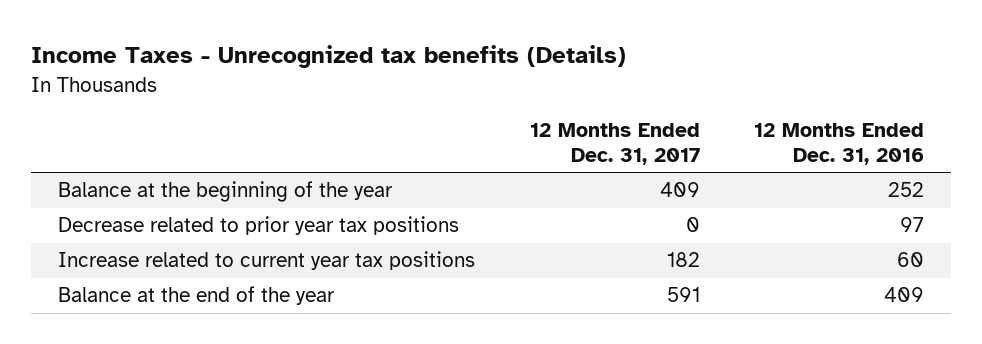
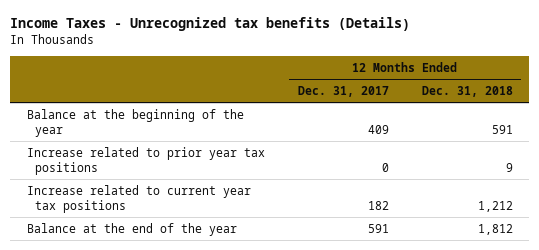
[753,122,924,166] 12 Months Ended Dec. 31, 2016 -> none
none -> [421,85,513,97] Dec. 31, 2018
[58,216,460,236] Decrease related to prior year tax positions -> [26,146,265,175] Increase related to prior year tax positions

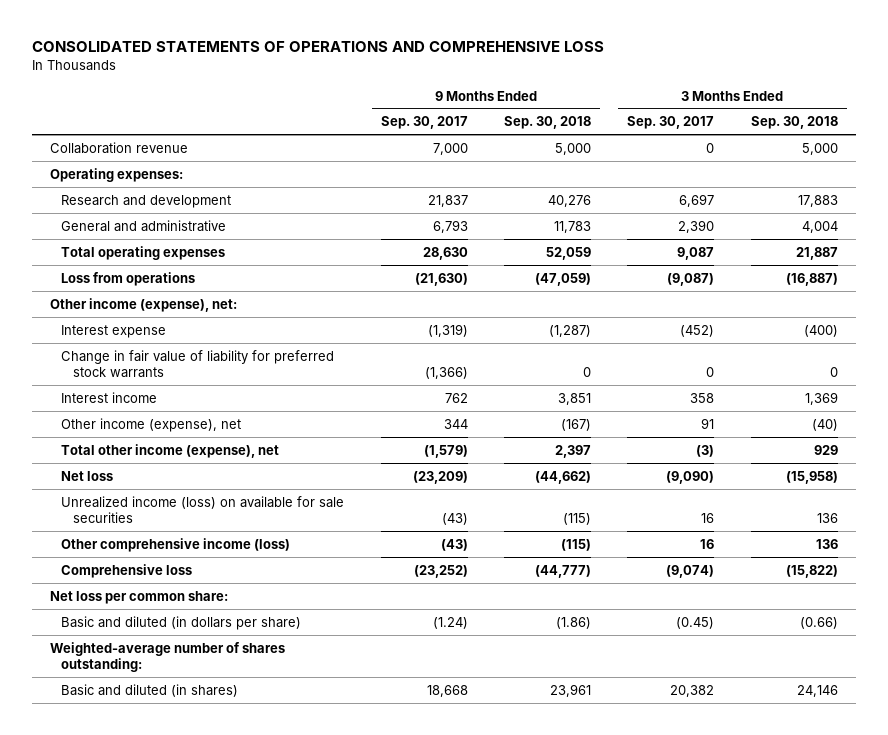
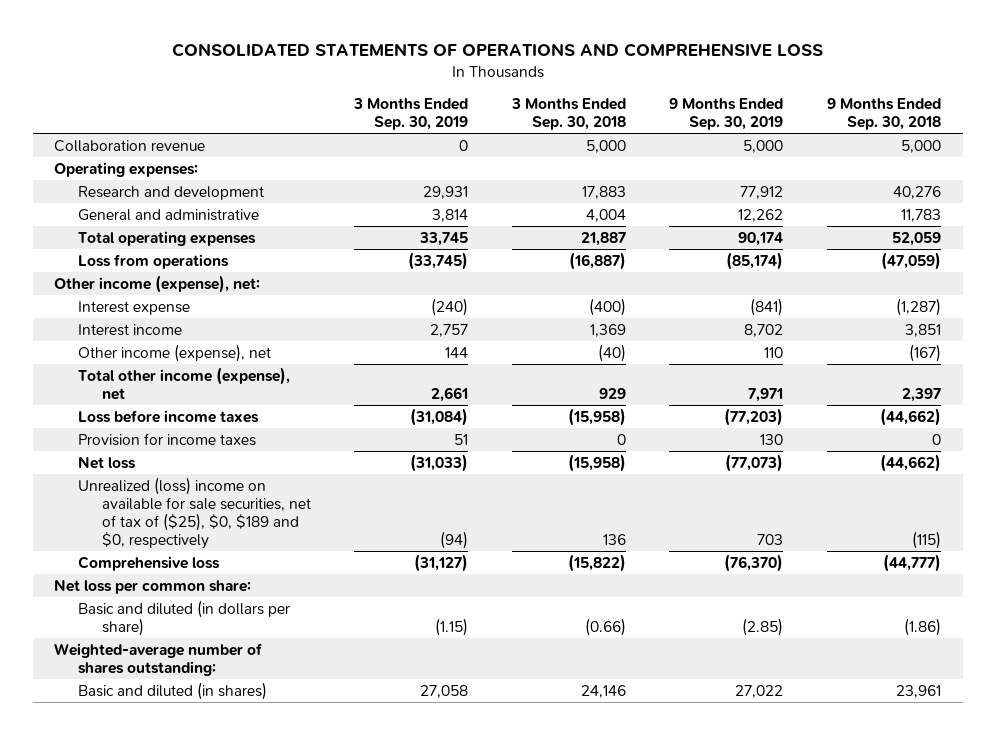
[380,116,468,130] Sep. 30, 2017 -> none
[627,116,715,130] Sep. 30, 2017 -> none
none -> [353,97,469,130] 3 Months Ended Sep. 30, 2019
none -> [669,97,784,130] 9 Months Ended Sep. 30, 2019
[61,349,335,378] Change in fair value of liability for preferred stock warrants -> none
none -> [78,409,260,423] Loss before income taxes
none -> [78,432,257,446] Provision for income taxes
[61,537,291,552] Other comprehensive income (loss) -> none
[61,495,345,523] Unrealized income (loss) on available for sale securities -> [78,476,311,550] Unrealized (loss) income on available for sale securities, net of tax of ($25), $0, $189 and $0, respectively

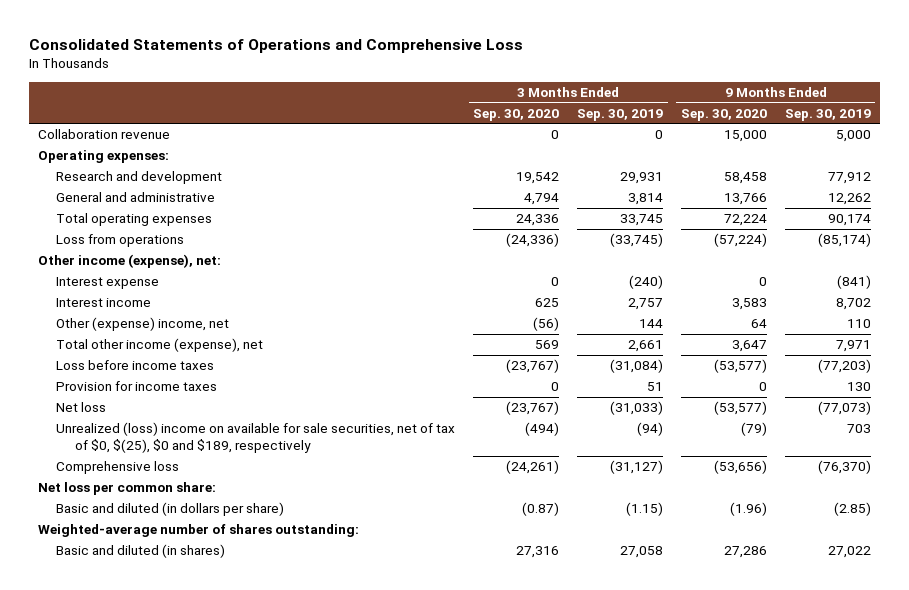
[171,43,823,58] CONSOLIDATED STATEMENTS OF OPERATIONS AND COMPREHENSIVE LOSS -> [29,39,524,54] Consolidated Statements of Operations and Comprehensive Loss
[510,97,626,130] 3 Months Ended Sep. 30, 2018 -> none
[826,97,941,130] 9 Months Ended Sep. 30, 2018 -> none
none -> [473,108,560,121] Sep. 30, 2020
none -> [680,108,767,121] Sep. 30, 2020
[78,343,272,362] Other income (expense), net -> [56,317,230,332] Other (expense) income, net
[78,476,311,550] Unrealized (loss) income on available for sale securities, net of tax of ($25), $0, $189 and $0, respectively -> [56,422,456,454] Unrealized (loss) income on available for sale securities, net of tax of $0, $(25), $0 and $189, respectively

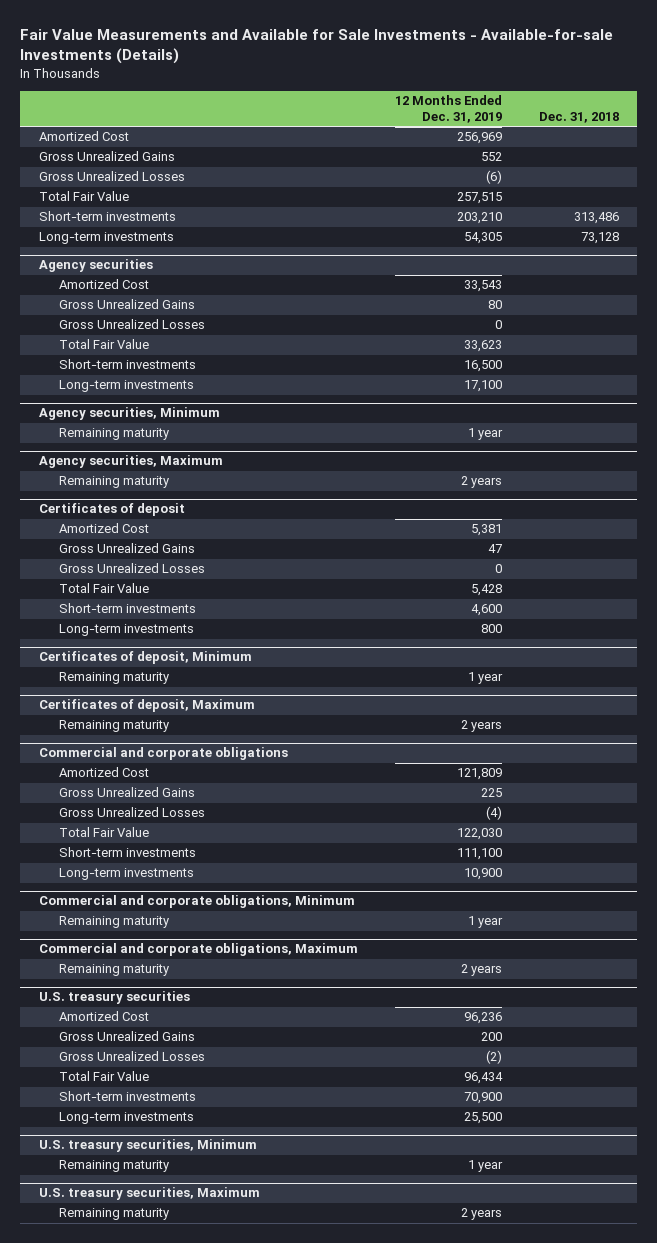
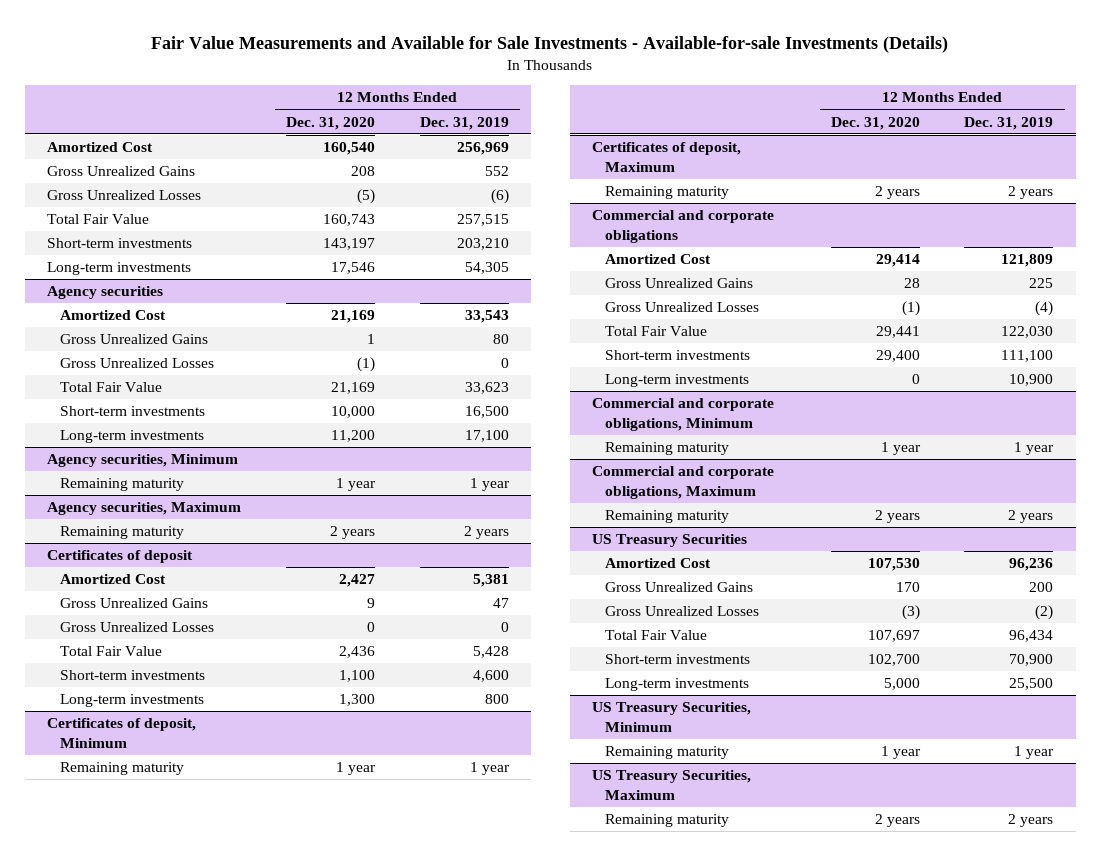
[538,111,619,123] Dec. 31, 2018 -> none
none -> [285,116,375,130] Dec. 31, 2020
[38,991,190,1005] U.S. treasury securities -> [592,534,748,548] US Treasury Securities
[38,1139,257,1153] U.S. treasury securities, Minimum -> [592,702,752,732] US Treasury Securities, Minimum
[38,1187,260,1201] U.S. treasury securities, Maximum -> [592,770,752,800] US Treasury Securities, Maximum

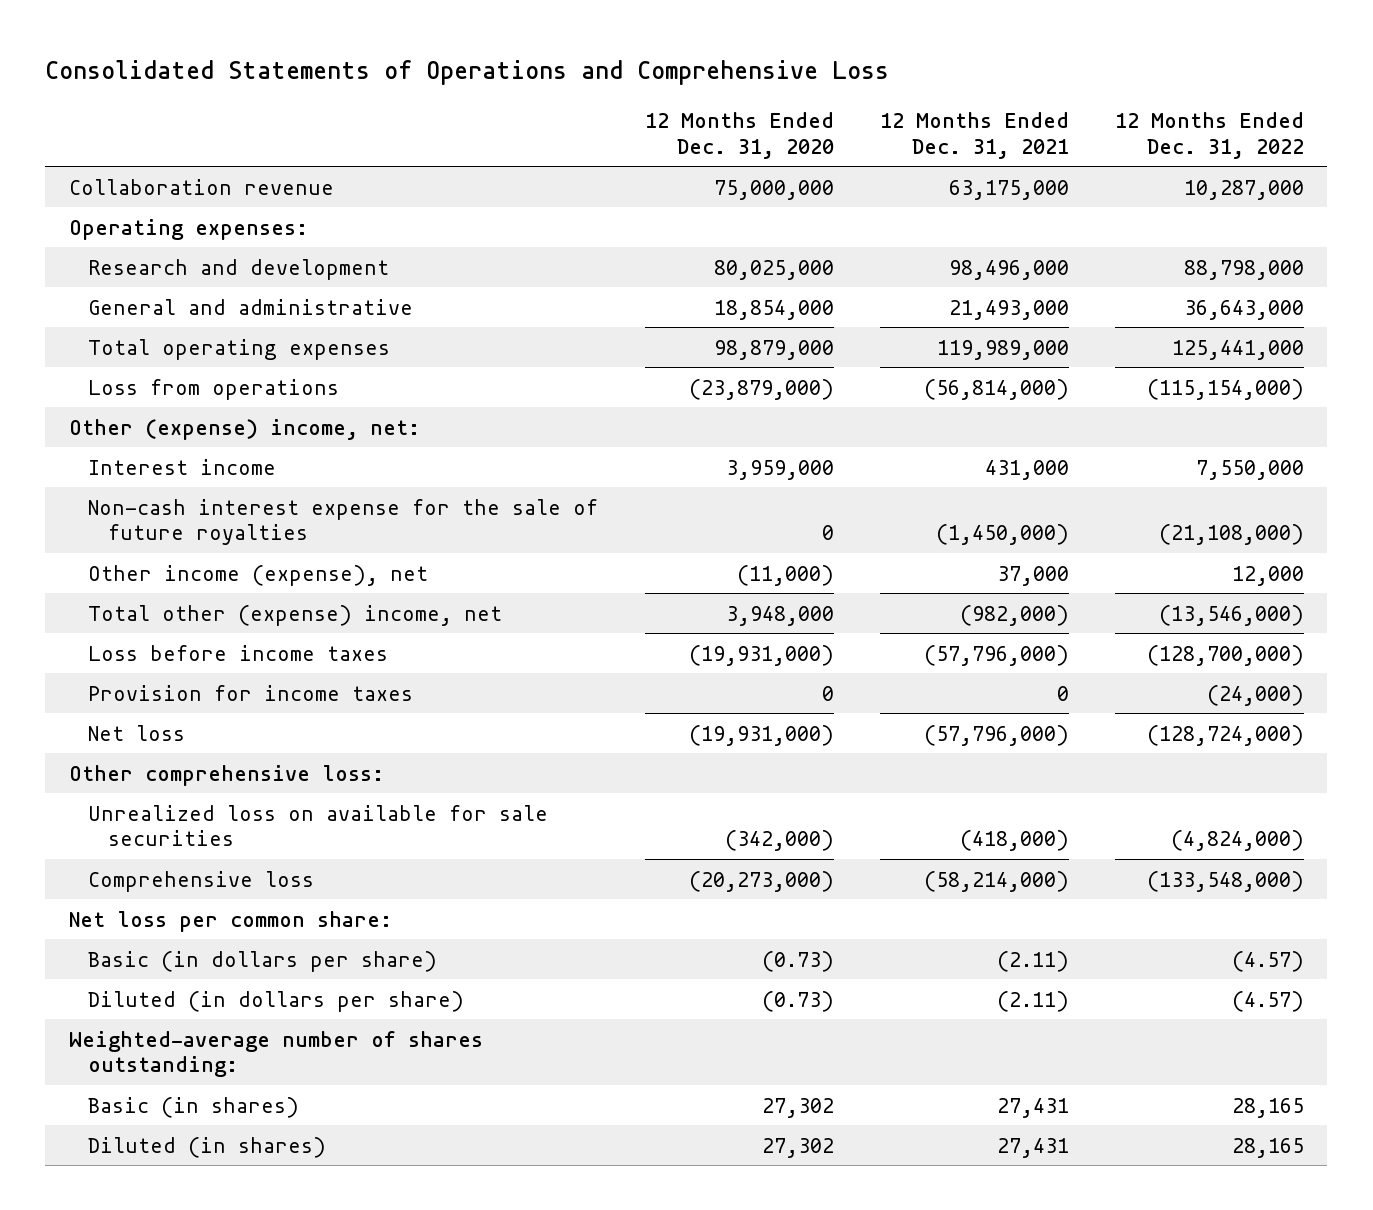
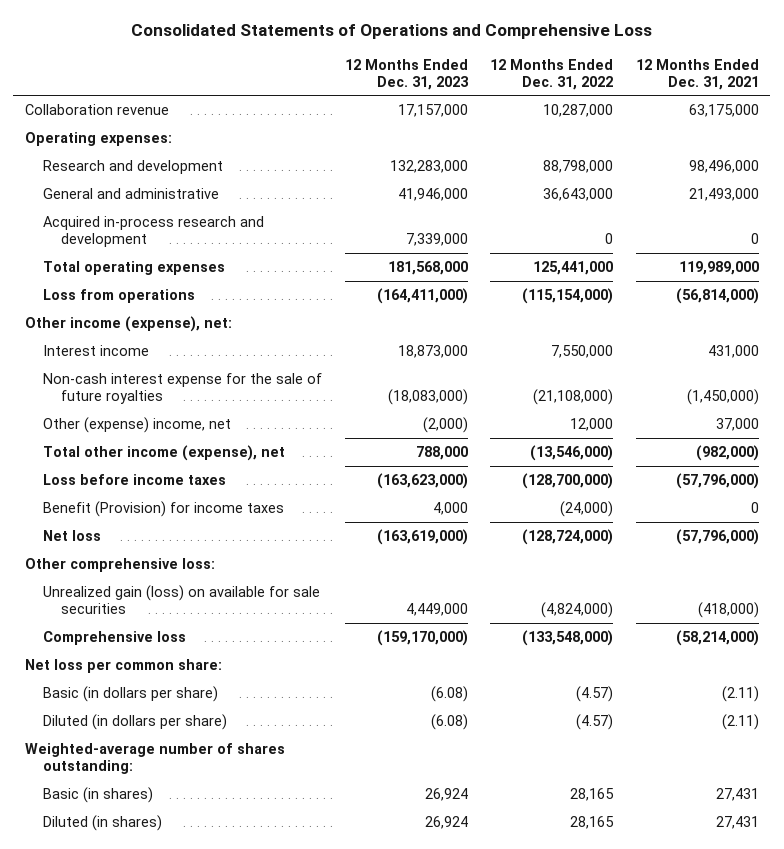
[644,112,834,159] 12 Months Ended Dec. 31, 2020 -> none
none -> [344,58,469,90] 12 Months Ended Dec. 31, 2023
none -> [42,216,264,248] Acquired in-process research and development
[68,418,420,440] Other (expense) income, net: -> [24,316,232,333] Other income (expense), net:
[88,564,429,586] Other income (expense), net -> [42,417,231,434] Other (expense) income, net
[88,604,503,626] Total other (expense) income, net -> [42,445,285,462] Total other income (expense), net
[88,684,414,701] Provision for income taxes -> [42,501,284,518] Benefit (Provision) for income taxes
[88,804,549,847] Unrealized loss on available for sale securities -> [42,585,320,615] Unrealized gain (loss) on available for sale securities

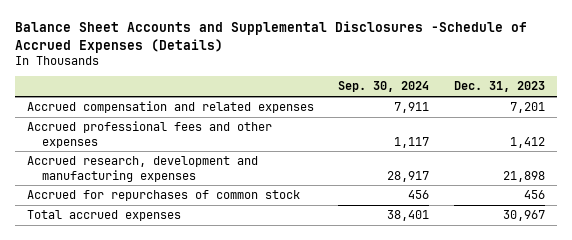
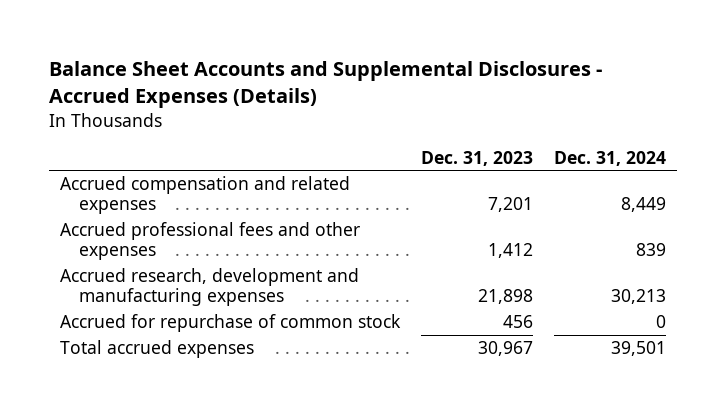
[14,21,527,53] Balance Sheet Accounts and Supplemental Disclosures -Schedule of Accrued Expenses (Details) -> [48,60,602,109] Balance Sheet Accounts and Supplemental Disclosures - Accrued Expenses (Details)
[338,81,430,93] Sep. 30, 2024 -> none
none -> [554,150,667,166] Dec. 31, 2024
[26,189,300,201] Accrued for repurchases of common stock -> [59,314,401,333] Accrued for repurchase of common stock

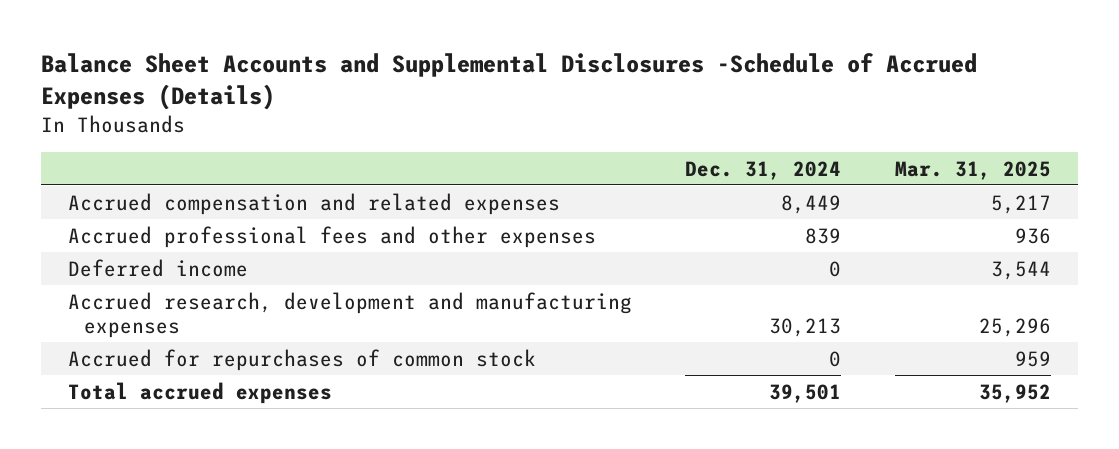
[48,60,602,109] Balance Sheet Accounts and Supplemental Disclosures - Accrued Expenses (Details) -> [40,53,977,110] Balance Sheet Accounts and Supplemental Disclosures -Schedule of Accrued Expenses (Details)
[420,150,533,166] Dec. 31, 2023 -> none
none -> [895,160,1052,180] Mar. 31, 2025
none -> [67,258,248,277] Deferred income
[59,314,401,333] Accrued for repurchase of common stock -> [67,348,536,371] Accrued for repurchases of common stock

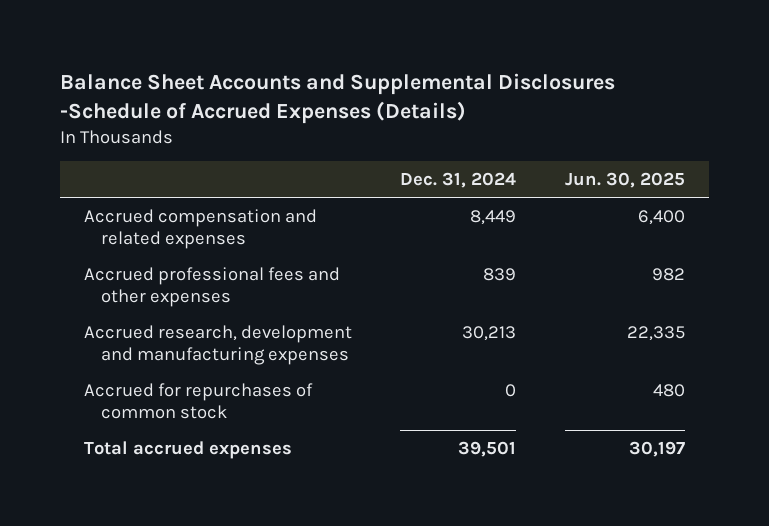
[895,160,1052,180] Mar. 31, 2025 -> none
none -> [564,172,685,189] Jun. 30, 2025
[67,258,248,277] Deferred income -> none

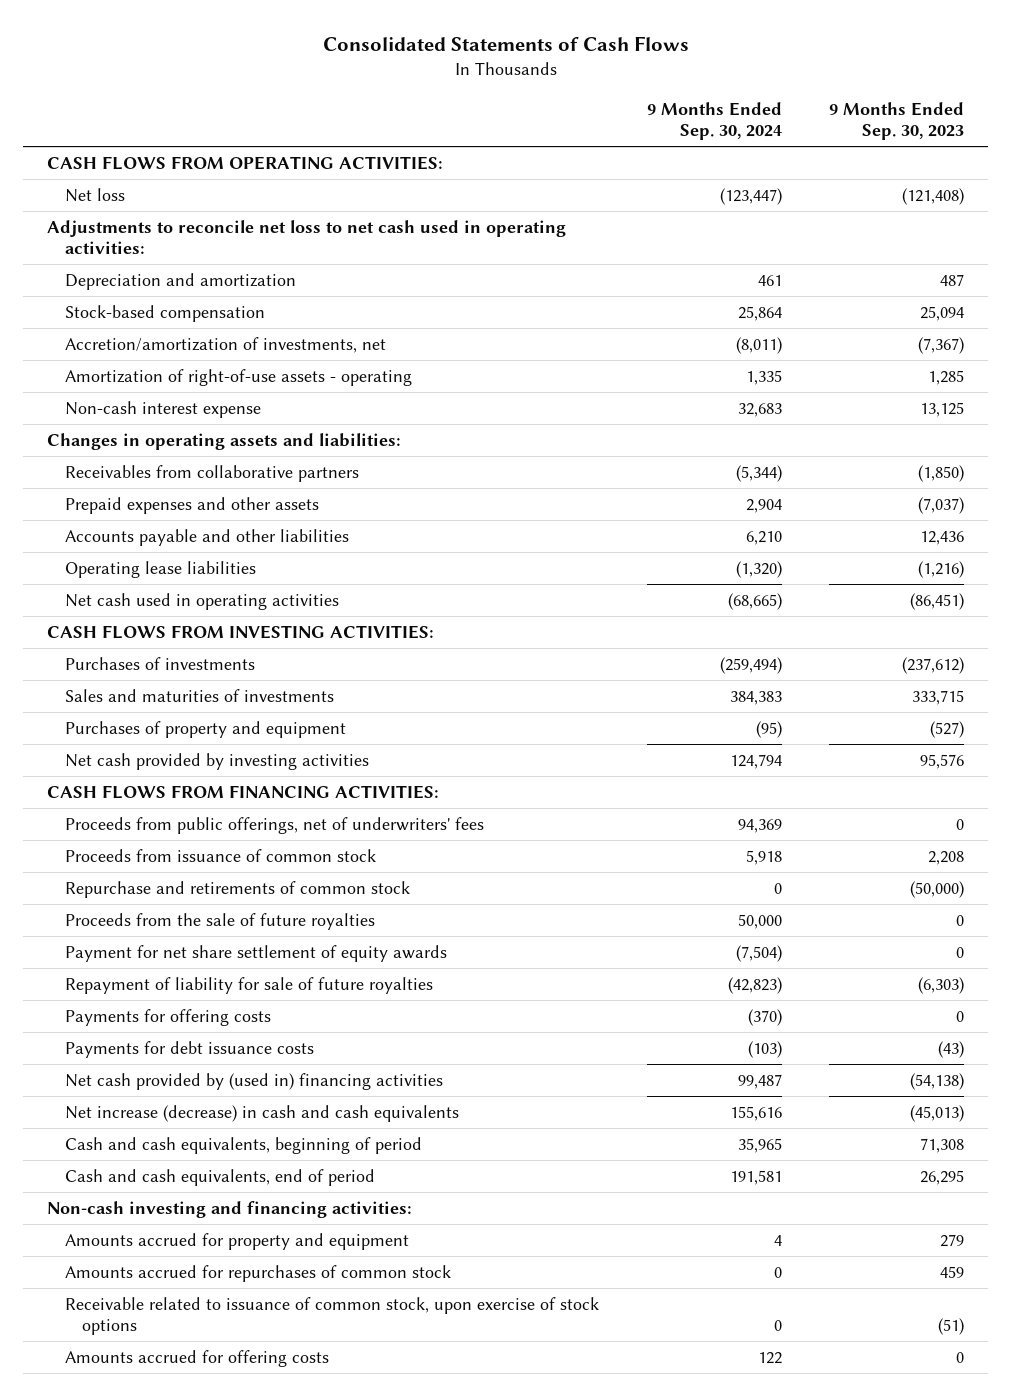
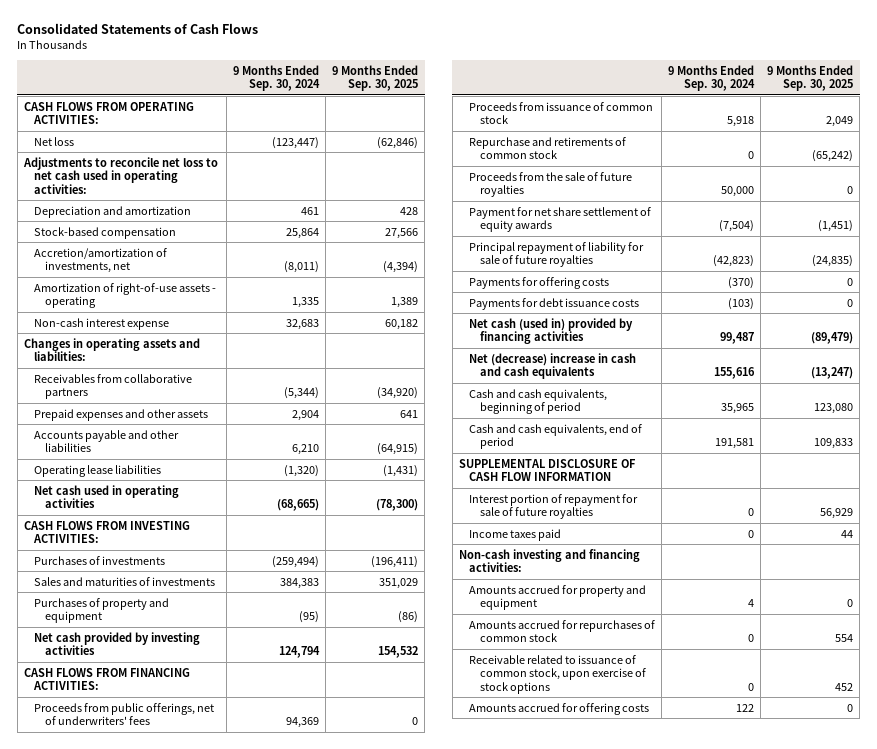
[829,101,965,140] 9 Months Ended Sep. 30, 2023 -> none
none -> [332,64,419,92] 9 Months Ended Sep. 30, 2025
[64,976,433,994] Repayment of liability for sale of future royalties -> [469,241,645,268] Principal repayment of liability for sale of future royalties
[64,1072,443,1090] Net cash provided by (used in) financing activities -> [469,317,634,345] Net cash (used in) provided by financing activities
[64,1104,459,1122] Net increase (decrease) in cash and cash equivalents -> [469,352,637,380] Net (decrease) increase in cash and cash equivalents
none -> [458,458,636,482] SUPPLEMENTAL DISCLOSURE OF CASH FLOW INFORMATION
none -> [469,493,639,520] Interest portion of repayment for sale of future royalties
none -> [469,528,562,541] Income taxes paid

